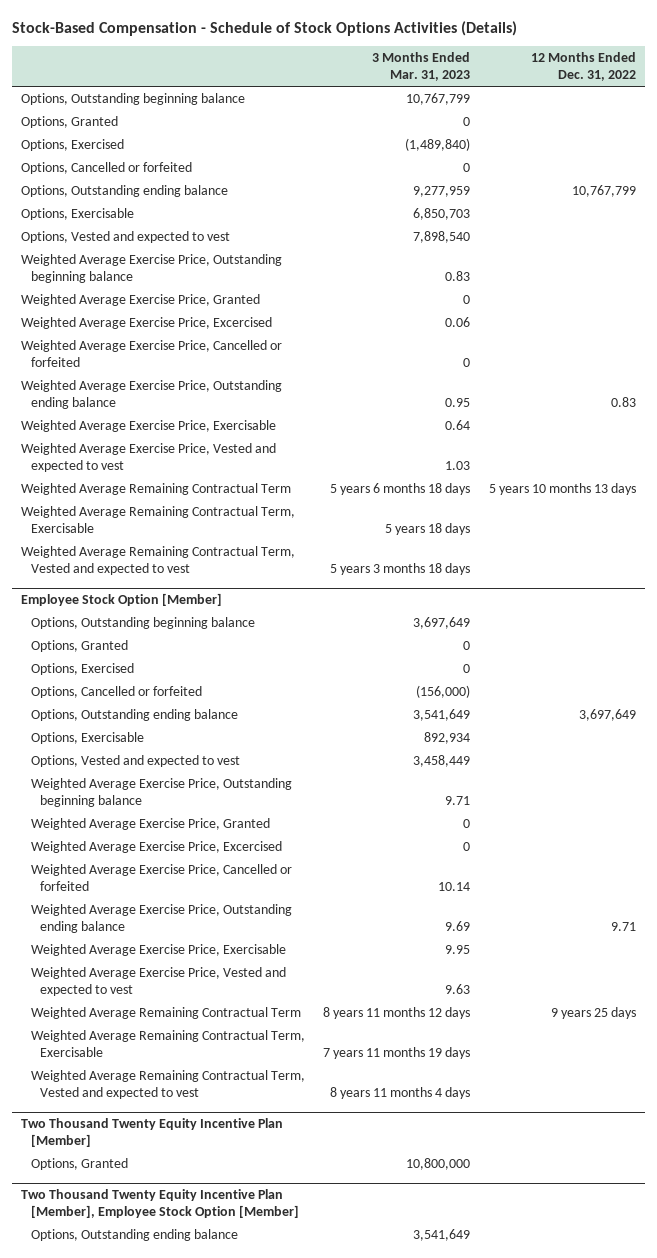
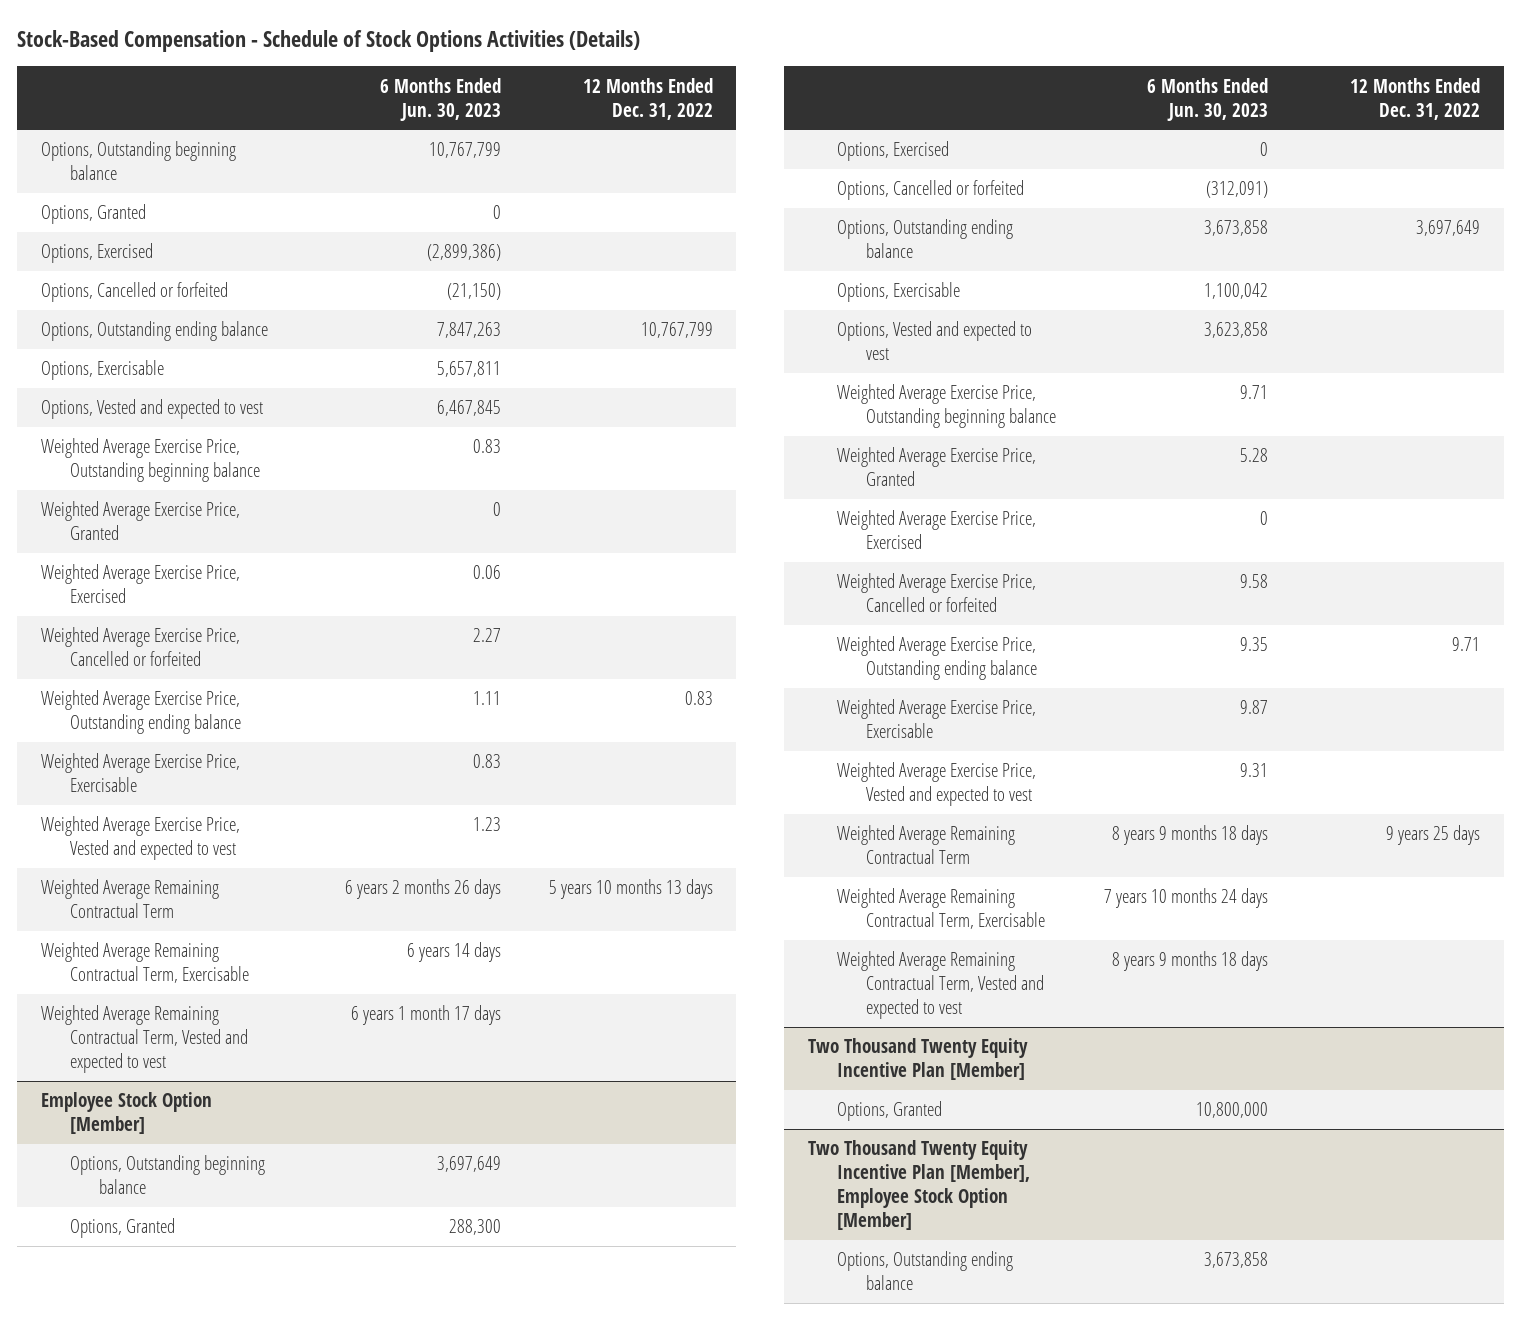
[372,52,471,81] 3 Months Ended Mar. 31, 2023 -> none
none -> [379,77,501,121] 6 Months Ended Jun. 30, 2023
[21,316,273,329] Weighted Average Exercise Price, Excercised -> [41,564,241,604] Weighted Average Exercise Price, Exercised
[30,840,282,853] Weighted Average Exercise Price, Excercised -> [837,510,1037,550] Weighted Average Exercise Price, Exercised

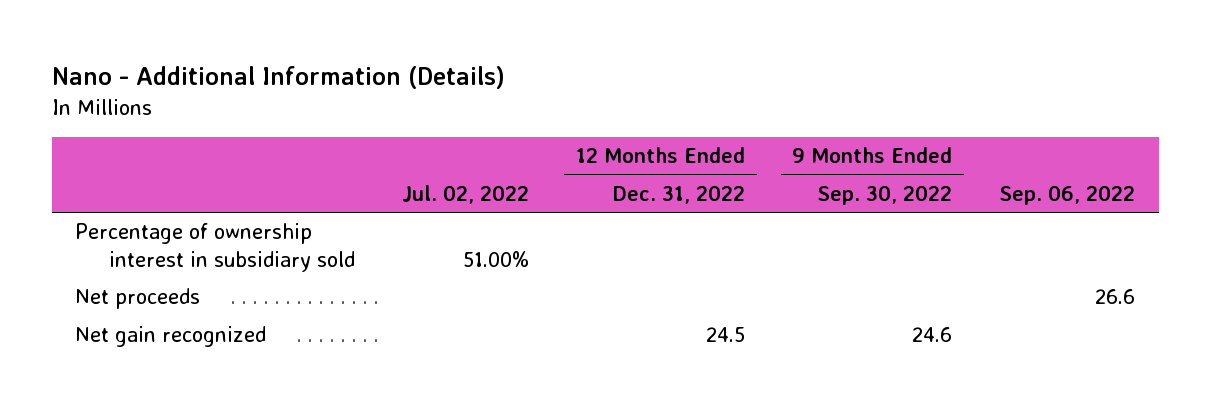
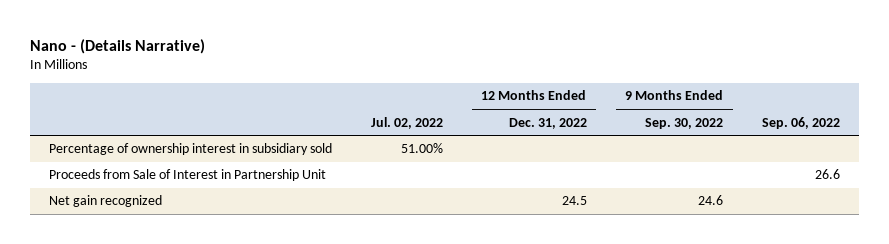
[51,66,505,90] Nano - Additional Information (Details) -> [29,39,205,55] Nano - (Details Narrative)
[75,288,201,310] Net proceeds -> [49,169,327,182] Proceeds from Sale of Interest in Partnership Unit

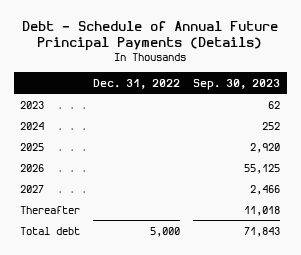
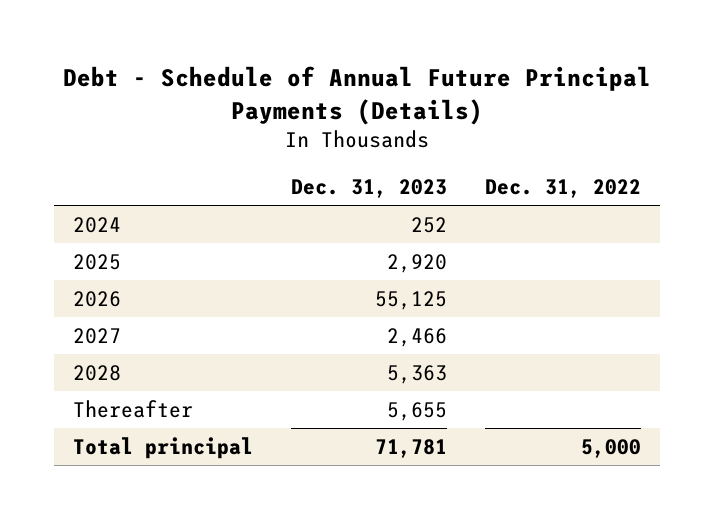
[193,78,281,90] Sep. 30, 2023 -> none
none -> [290,178,447,198] Dec. 31, 2023
[20,100,45,109] 2023 -> none
none -> [72,364,121,381] 2028
[20,226,81,235] Total debt -> [72,436,253,459] Total principal

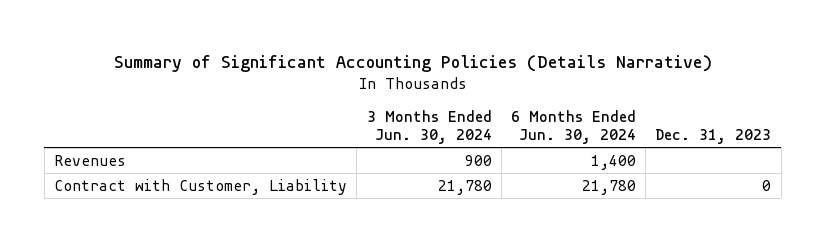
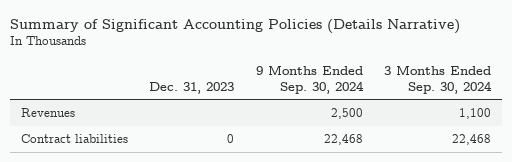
[366,110,492,145] 3 Months Ended Jun. 30, 2024 -> none
[510,110,636,145] 6 Months Ended Jun. 30, 2024 -> none
none -> [255,64,364,94] 9 Months Ended Sep. 30, 2024
none -> [384,64,493,94] 3 Months Ended Sep. 30, 2024
[54,178,348,195] Contract with Customer, Liability -> [20,133,128,143] Contract liabilities

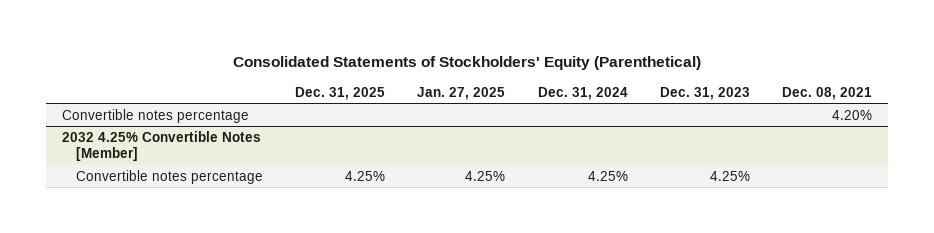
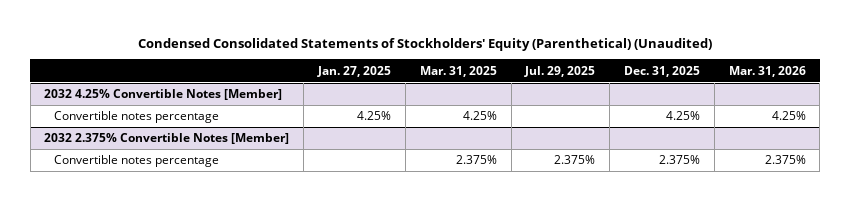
[233,56,702,71] Consolidated Statements of Stockholders' Equity (Parenthetical) -> [138,37,713,51] Condensed Consolidated Statements of Stockholders' Equity (Parenthetical) (Unaudited)
[537,86,628,100] Dec. 31, 2024 -> none
[659,86,750,100] Dec. 31, 2023 -> none
[782,86,873,100] Dec. 08, 2021 -> none
none -> [419,65,497,77] Mar. 31, 2025
none -> [524,65,596,77] Jul. 29, 2025
none -> [728,65,806,77] Mar. 31, 2026
[61,108,249,123] Convertible notes percentage -> none
none -> [44,133,290,145] 2032 2.375% Convertible Notes [Member]
none -> [54,155,220,168] Convertible notes percentage

